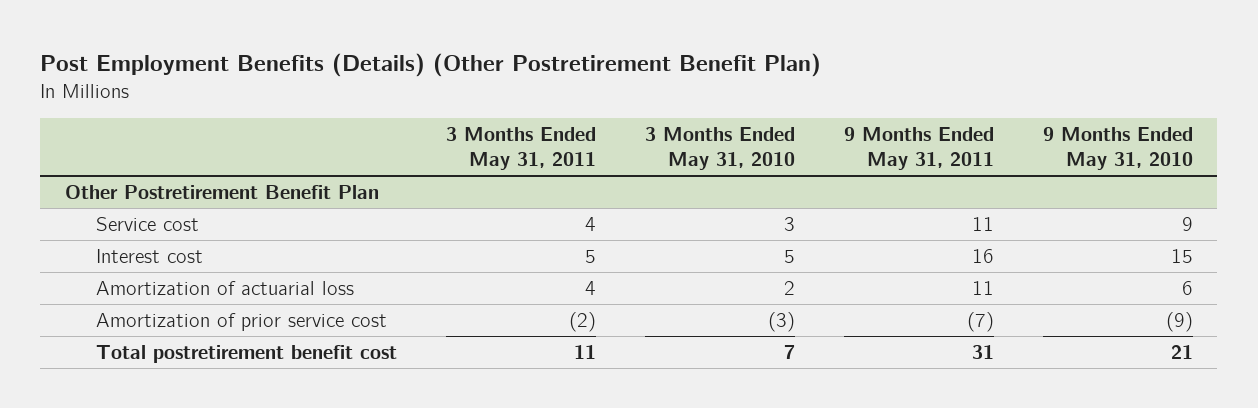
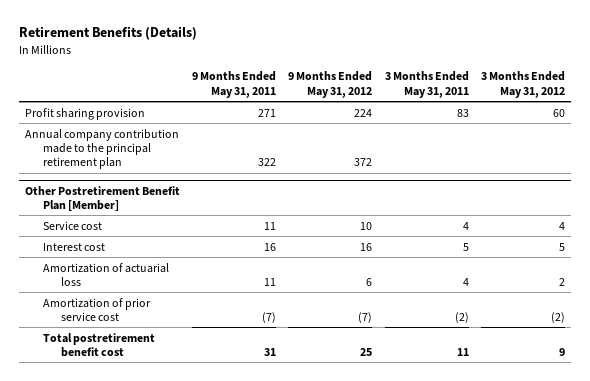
[40,53,822,78] Post Employment Benefits (Details) (Other Postretirement Benefit Plan) -> [18,26,197,41] Retirement Benefits (Details)
[644,126,795,171] 3 Months Ended May 31, 2010 -> none
[1042,126,1193,171] 9 Months Ended May 31, 2010 -> none
none -> [288,71,373,98] 9 Months Ended May 31, 2012
none -> [480,71,565,98] 3 Months Ended May 31, 2012
none -> [24,107,145,120] Profit sharing provision
none -> [24,128,179,170] Annual company contribution made to the principal retirement plan
[64,184,379,199] Other Postretirement Benefit Plan -> [24,185,180,211] Other Postretirement Benefit Plan [Member]

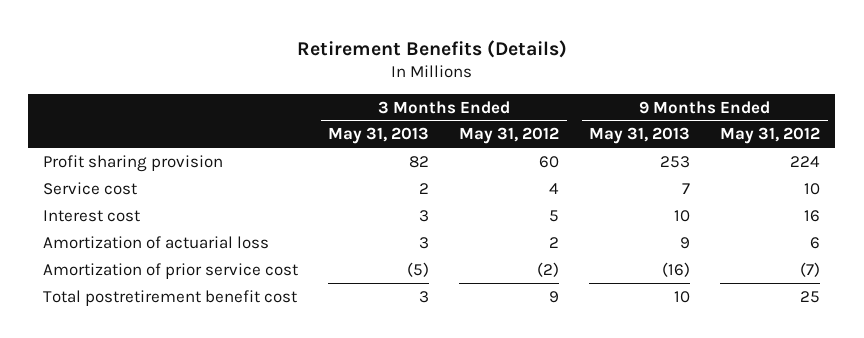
[192,71,277,98] 9 Months Ended May 31, 2011 -> none
[384,71,469,98] 3 Months Ended May 31, 2011 -> none
none -> [328,127,430,145] May 31, 2013
none -> [589,127,691,145] May 31, 2013
[24,128,179,170] Annual company contribution made to the principal retirement plan -> none
[24,185,180,211] Other Postretirement Benefit Plan [Member] -> none

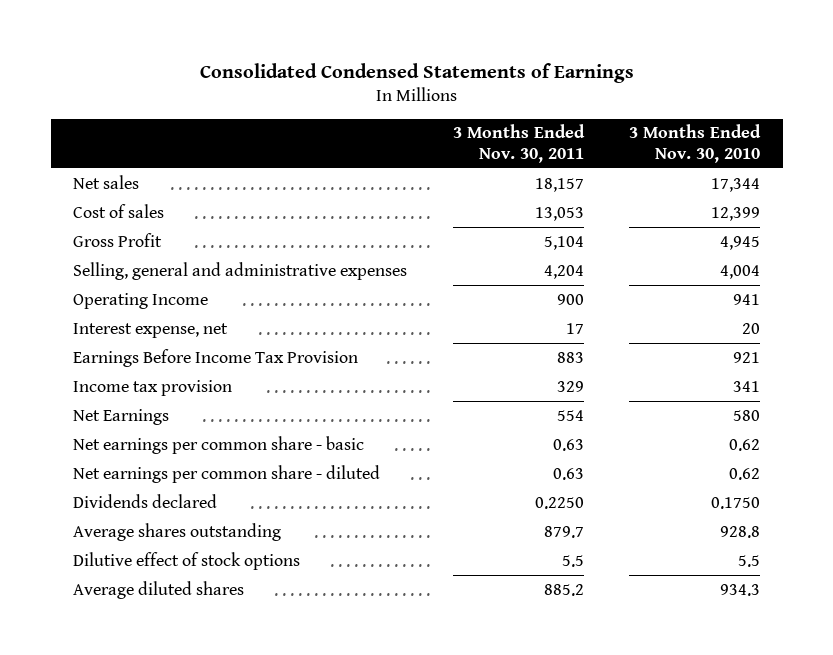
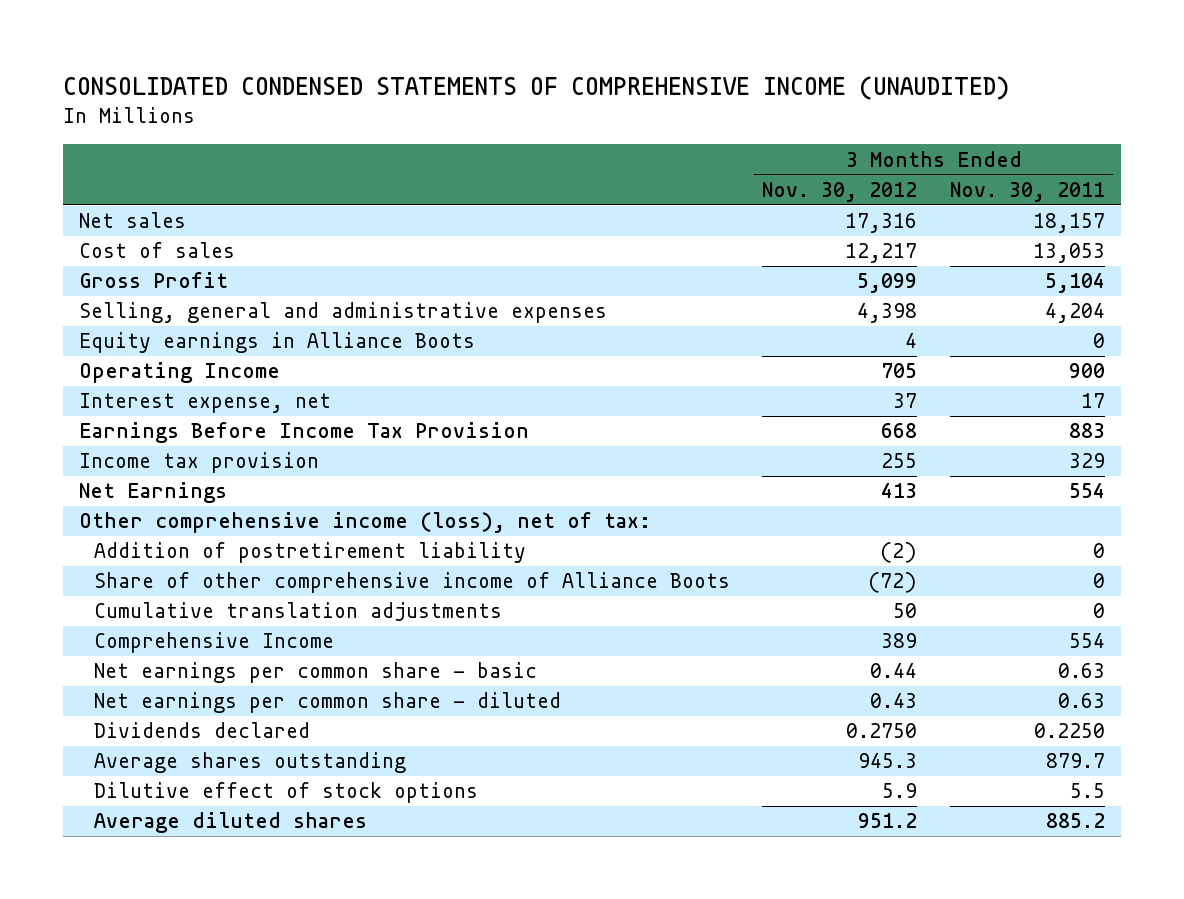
[199,62,634,83] Consolidated Condensed Statements of Earnings -> [62,76,1009,101] CONSOLIDATED CONDENSED STATEMENTS OF COMPREHENSIVE INCOME (UNAUDITED)
[629,124,762,163] 3 Months Ended Nov. 30, 2010 -> none
none -> [762,181,918,202] Nov. 30, 2012
none -> [79,332,476,354] Equity earnings in Alliance Boots
none -> [79,512,652,534] Other comprehensive income (loss), net of tax:
none -> [93,542,526,564] Addition of postretirement liability
none -> [93,572,730,594] Share of other comprehensive income of Alliance Boots
none -> [93,602,502,622] Cumulative translation adjustments
none -> [93,632,334,654] Comprehensive Income

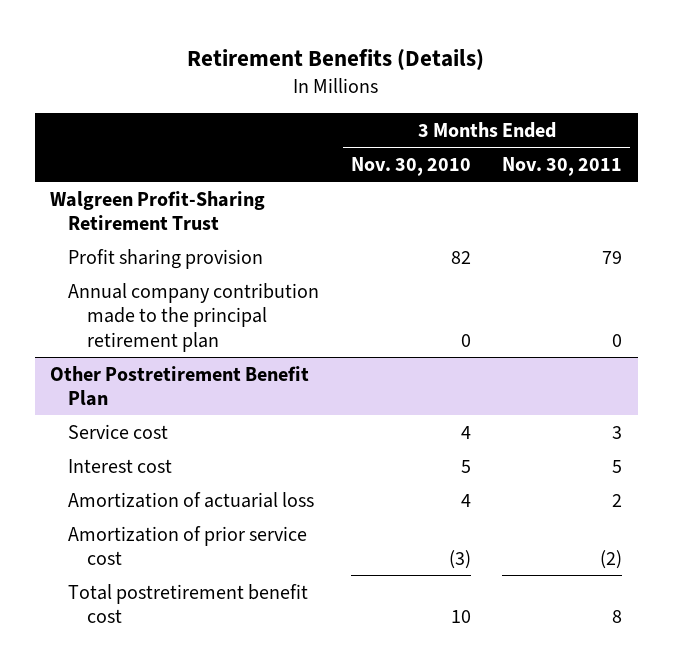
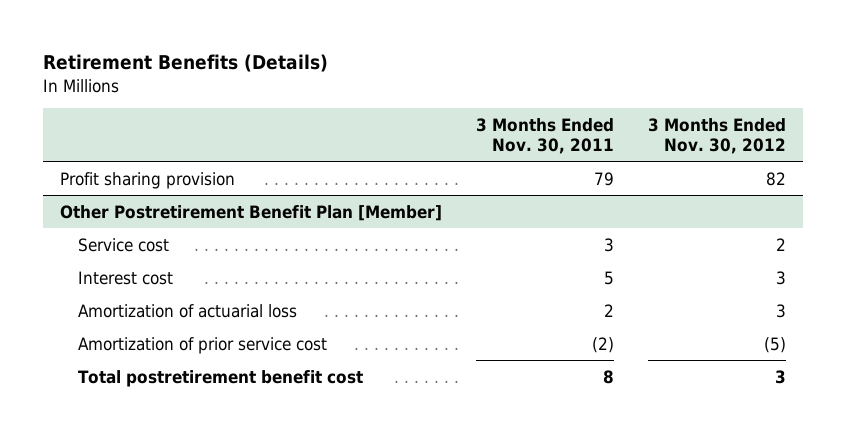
[350,156,471,176] Nov. 30, 2010 -> none
none -> [647,117,786,154] 3 Months Ended Nov. 30, 2012
[50,190,266,231] Walgreen Profit-Sharing Retirement Trust -> none
[68,282,320,352] Annual company contribution made to the principal retirement plan -> none
[50,365,310,407] Other Postretirement Benefit Plan -> [60,204,443,221] Other Postretirement Benefit Plan [Member]

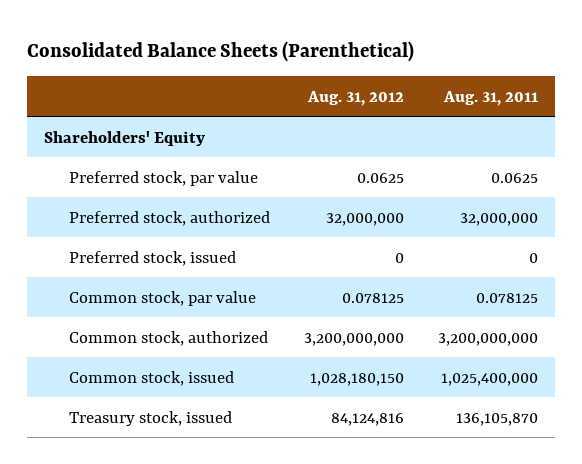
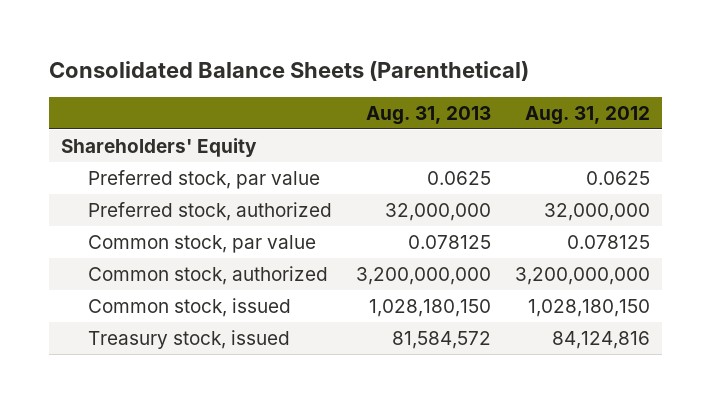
[443,90,539,106] Aug. 31, 2011 -> none
none -> [366,106,492,126] Aug. 31, 2013
[69,250,237,266] Preferred stock, issued -> none

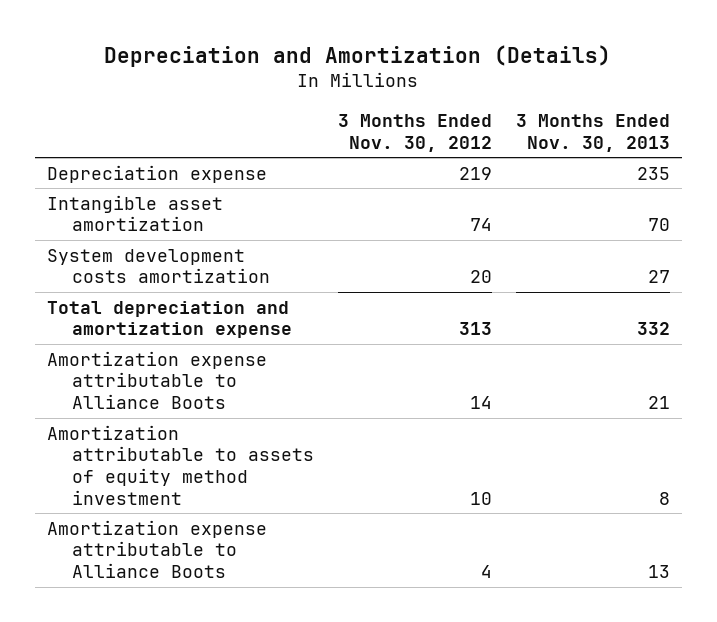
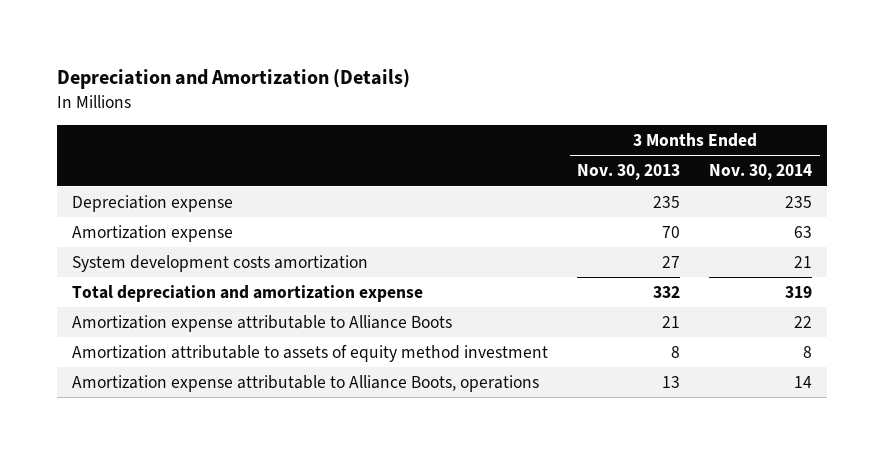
[338,114,493,152] 3 Months Ended Nov. 30, 2012 -> none
none -> [709,164,813,181] Nov. 30, 2014
[46,194,223,232] Intangible asset amortization -> none
none -> [71,224,233,242] Amortization expense
[46,519,267,579] Amortization expense attributable to Alliance Boots -> [71,374,539,392] Amortization expense attributable to Alliance Boots, operations

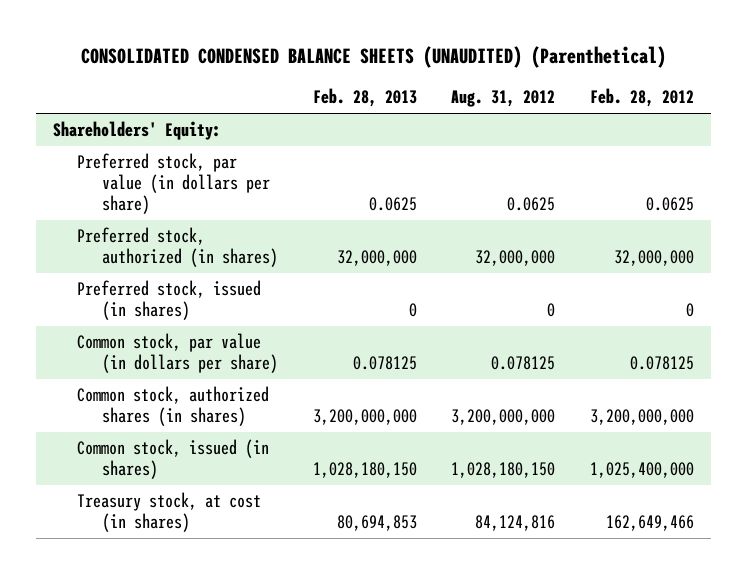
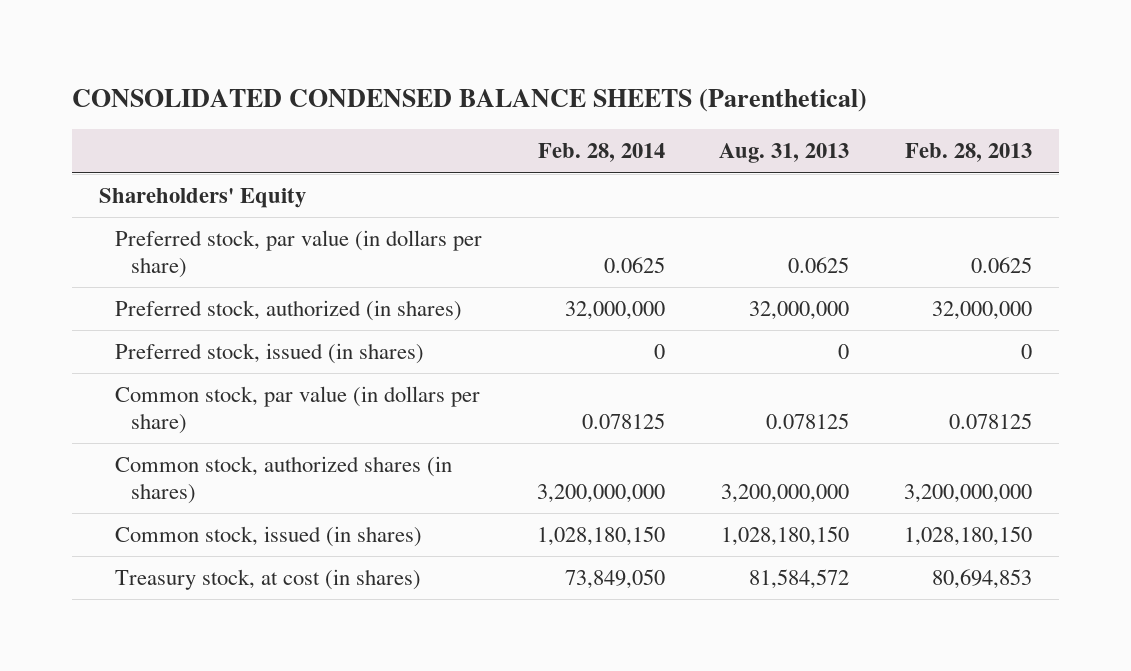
[80,46,666,69] CONSOLIDATED CONDENSED BALANCE SHEETS (UNAUDITED) (Parenthetical) -> [71,88,867,112] CONSOLIDATED CONDENSED BALANCE SHEETS (Parenthetical)
[451,90,556,108] Aug. 31, 2012 -> none
[590,88,695,108] Feb. 28, 2012 -> none
none -> [537,143,665,163] Feb. 28, 2014
none -> [719,143,850,164] Aug. 31, 2013
[53,121,222,141] Shareholders' Equity: -> [99,188,307,209] Shareholders' Equity

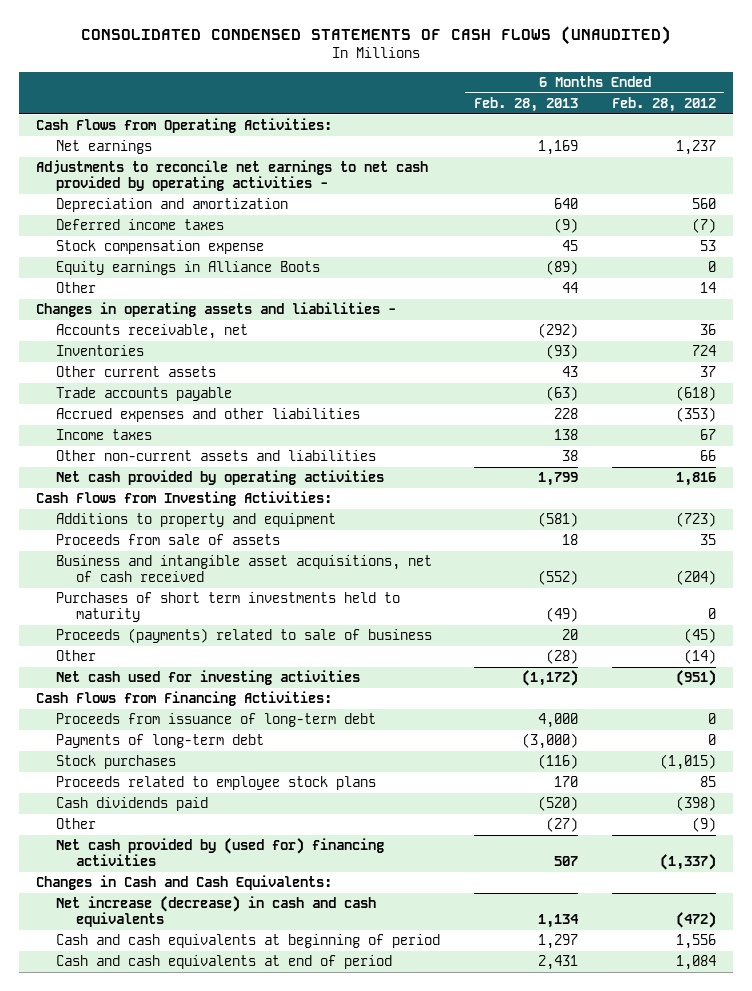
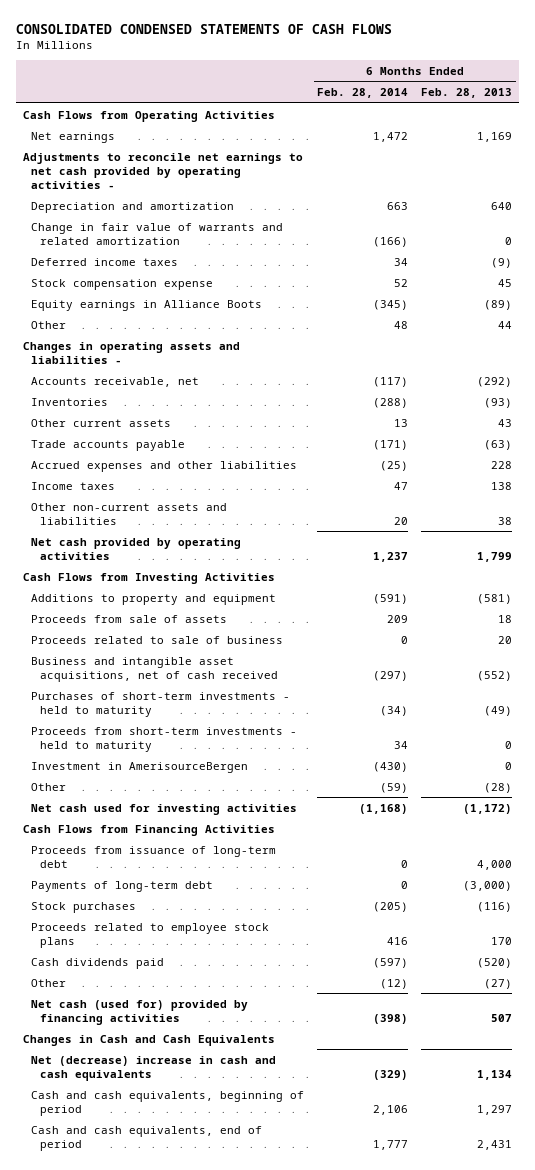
[80,25,671,45] CONSOLIDATED CONDENSED STATEMENTS OF CASH FLOWS (UNAUDITED) -> [16,23,393,34] CONSOLIDATED CONDENSED STATEMENTS OF CASH FLOWS
[611,96,716,112] Feb. 28, 2012 -> none
none -> [317,87,409,98] Feb. 28, 2014
[35,118,332,134] Cash Flows from Operating Activities: -> [22,110,275,122] Cash Flows from Operating Activities
none -> [31,222,284,245] Change in fair value of warrants and related amortization
[35,491,332,507] Cash Flows from Investing Activities: -> [22,572,275,584] Cash Flows from Investing Activities
none -> [31,635,284,644] Proceeds related to sale of business
[55,628,432,644] Proceeds (payments) related to sale of business -> none
[55,592,400,623] Purchases of short term investments held to maturity -> [31,691,291,717] Purchases of short-term investments - held to maturity
none -> [31,726,298,752] Proceeds from short-term investments - held to maturity
none -> [31,761,249,773] Investment in AmerisourceBergen
[35,691,332,707] Cash Flows from Financing Activities: -> [22,824,275,836] Cash Flows from Financing Activities
[55,838,384,867] Net cash provided by (used for) financing activities -> [31,999,249,1025] Net cash (used for) provided by financing activities
[35,875,332,891] Changes in Cash and Cash Equivalents: -> [22,1034,275,1046] Changes in Cash and Cash Equivalents
[55,896,376,928] Net increase (decrease) in cash and cash equivalents -> [31,1055,277,1081] Net (decrease) increase in cash and cash equivalents
[55,934,440,949] Cash and cash equivalents at beginning of period -> [31,1090,305,1116] Cash and cash equivalents, beginning of period
[55,955,392,970] Cash and cash equivalents at end of period -> [31,1125,263,1151] Cash and cash equivalents, end of period

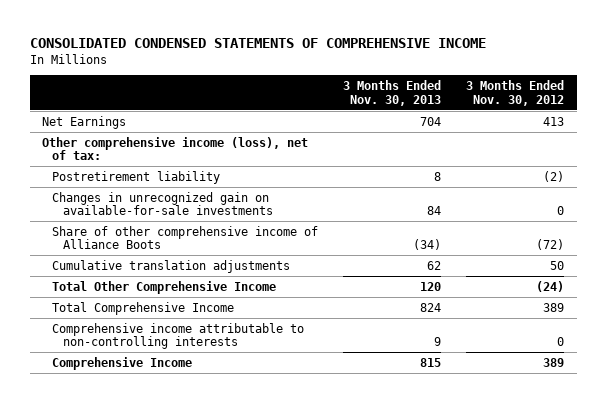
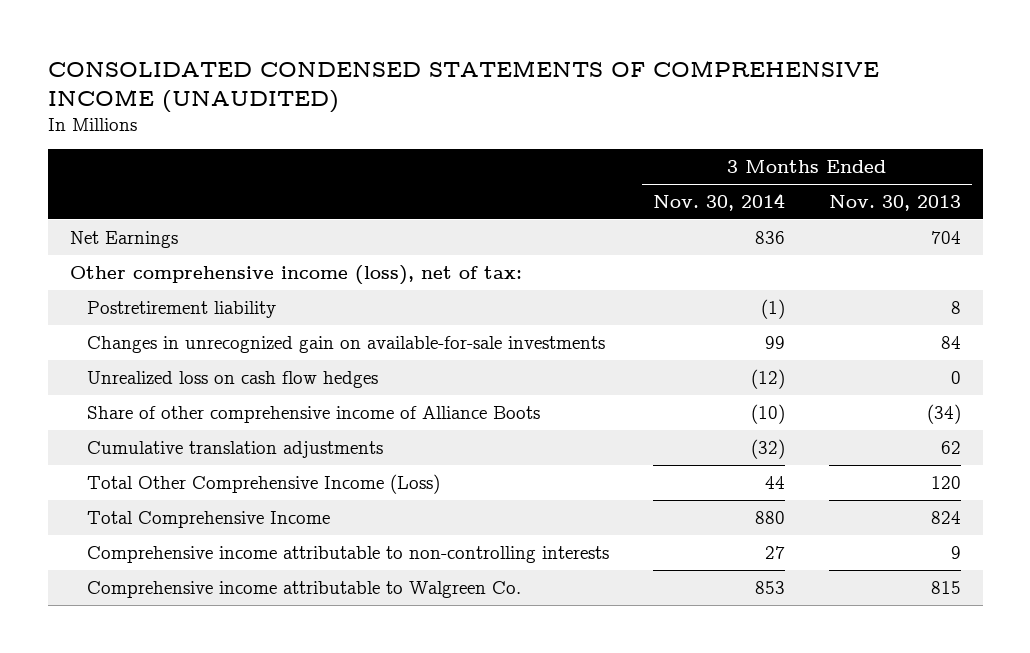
[29,37,486,48] CONSOLIDATED CONDENSED STATEMENTS OF COMPREHENSIVE INCOME -> [47,59,879,113] CONSOLIDATED CONDENSED STATEMENTS OF COMPREHENSIVE INCOME (UNAUDITED)
[466,79,565,106] 3 Months Ended Nov. 30, 2012 -> none
none -> [652,192,785,211] Nov. 30, 2014
none -> [86,370,378,388] Unrealized loss on cash flow hedges
[52,280,277,294] Total Other Comprehensive Income -> [86,473,440,494] Total Other Comprehensive Income (Loss)
[52,356,193,370] Comprehensive Income -> [86,580,521,598] Comprehensive income attributable to Walgreen Co.

